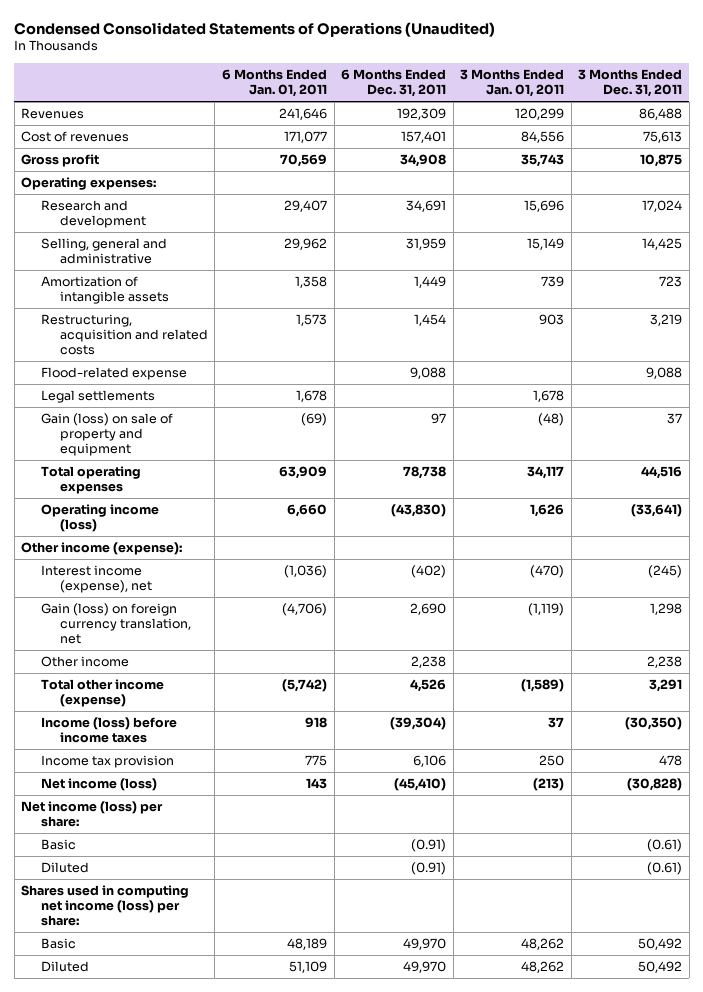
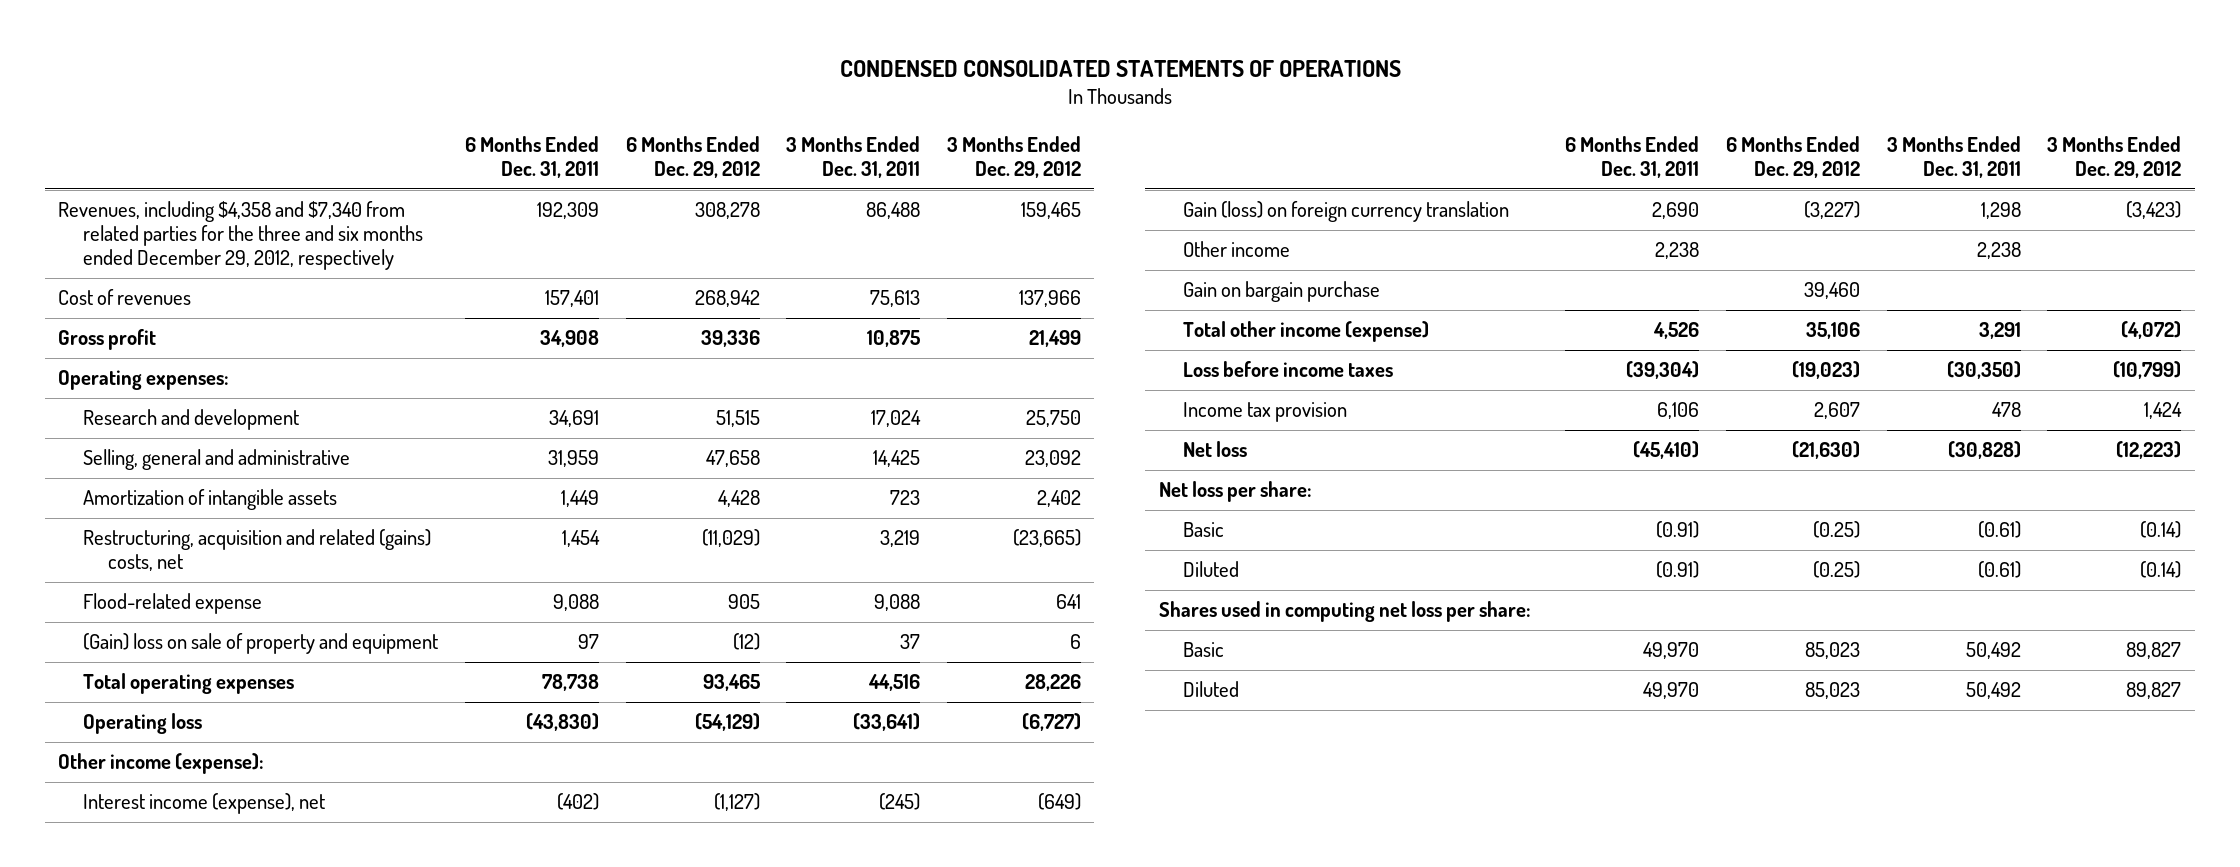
[14,21,496,37] Condensed Consolidated Statements of Operations (Unaudited) -> [839,59,1401,77] CONDENSED CONSOLIDATED STATEMENTS OF OPERATIONS
[222,68,328,97] 6 Months Ended Jan. 01, 2011 -> none
[460,68,565,97] 3 Months Ended Jan. 01, 2011 -> none
none -> [625,136,760,179] 6 Months Ended Dec. 29, 2012
none -> [947,136,1082,179] 3 Months Ended Dec. 29, 2012
[21,108,85,120] Revenues -> [58,201,424,271] Revenues, including $4,358 and $7,340 from related parties for the three and six months ended December 29, 2012, respectively
[40,314,208,356] Restructuring, acquisition and related costs -> [83,529,432,572] Restructuring, acquisition and related (gains) costs, net
[40,390,155,404] Legal settlements -> none
[40,413,173,457] Gain (loss) on sale of property and equipment -> [83,633,439,655] (Gain) loss on sale of property and equipment
[40,504,159,533] Operating income (loss) -> [83,713,203,735] Operating loss
[40,603,191,645] Gain (loss) on foreign currency translation, net -> [1183,201,1510,223] Gain (loss) on foreign currency translation
none -> [1183,281,1381,303] Gain on bargain purchase
[40,717,177,744] Income (loss) before income taxes -> [1183,361,1394,378] Loss before income taxes
[40,778,157,792] Net income (loss) -> [1183,441,1248,458] Net loss
[21,801,164,828] Net income (loss) per share: -> [1158,481,1312,503] Net loss per share:
[21,885,190,927] Shares used in computing net income (loss) per share: -> [1158,601,1531,623] Shares used in computing net loss per share:

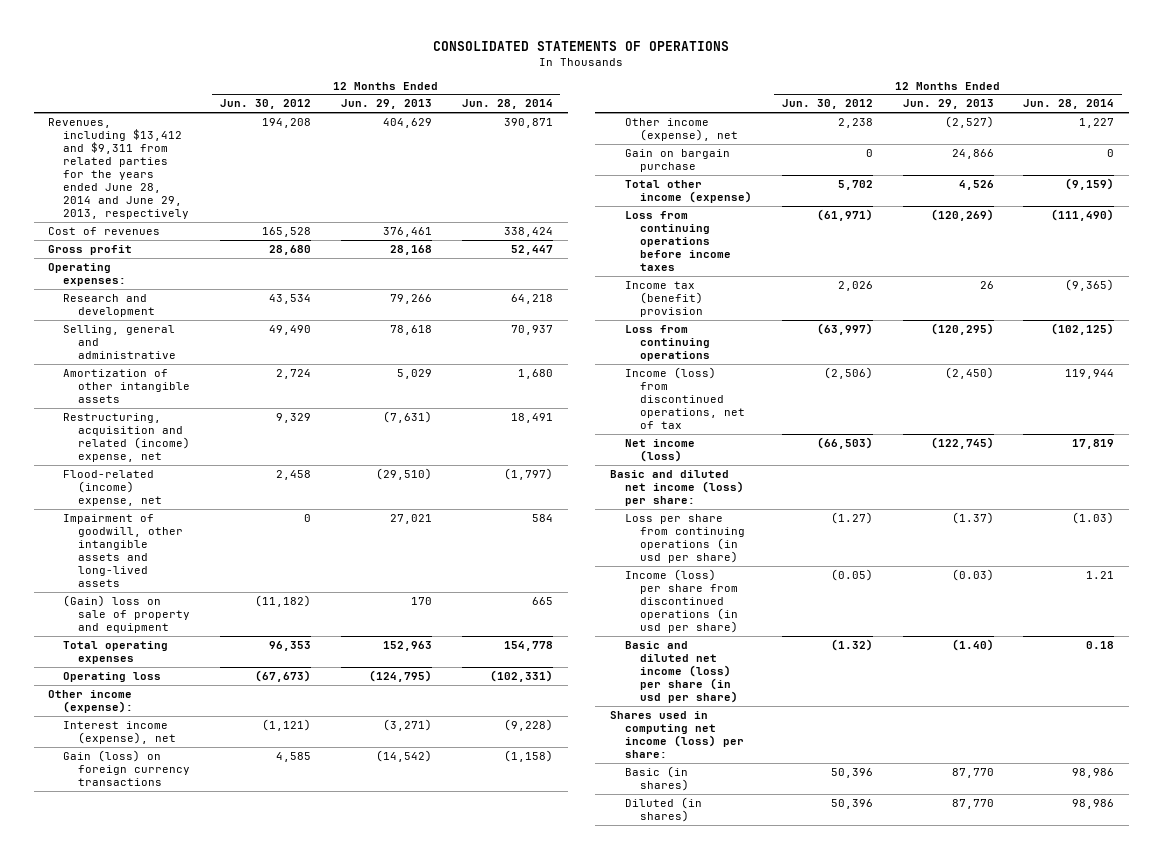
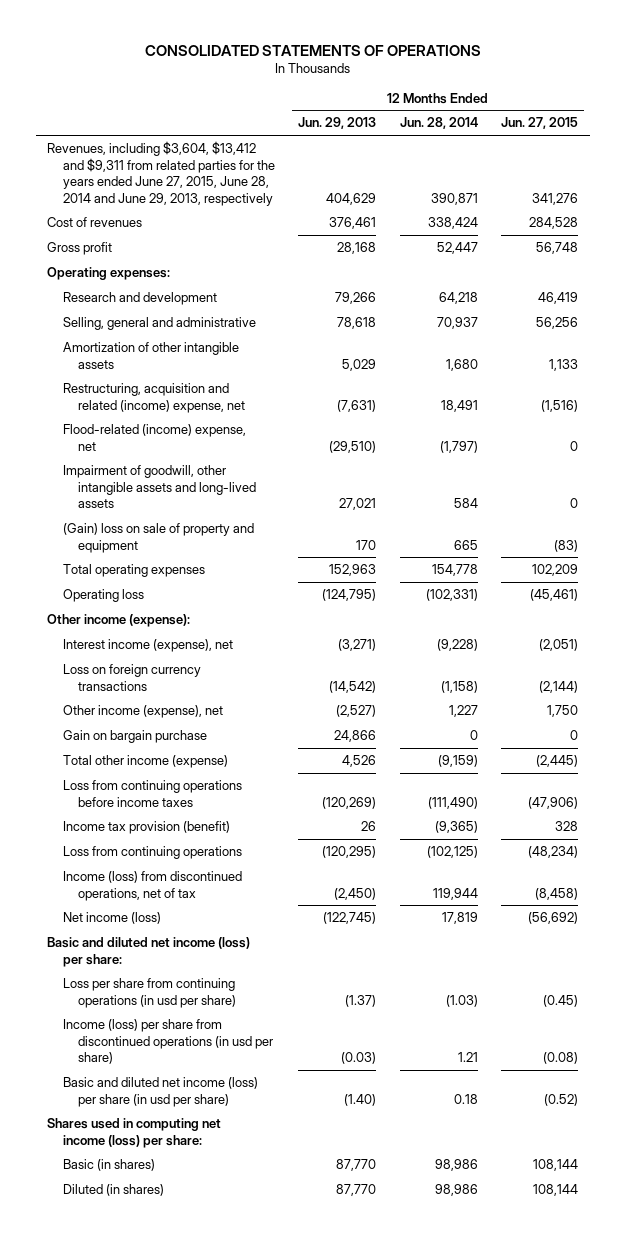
[219,99,311,110] Jun. 30, 2012 -> none
none -> [500,117,578,130] Jun. 27, 2015
[48,117,190,220] Revenues, including $13,412 and $9,311 from related parties for the years ended June 28, 2014 and June 29, 2013, respectively -> [47,141,275,206] Revenues, including $3,604, $13,412 and $9,311 from related parties for the years ended June 27, 2015, June 28, 2014 and June 29, 2013, respectively
[63,749,191,787] Gain (loss) on foreign currency transactions -> [62,664,201,691] Loss on foreign currency transactions
[625,280,703,318] Income tax (benefit) provision -> [62,821,230,835] Income tax provision (benefit)

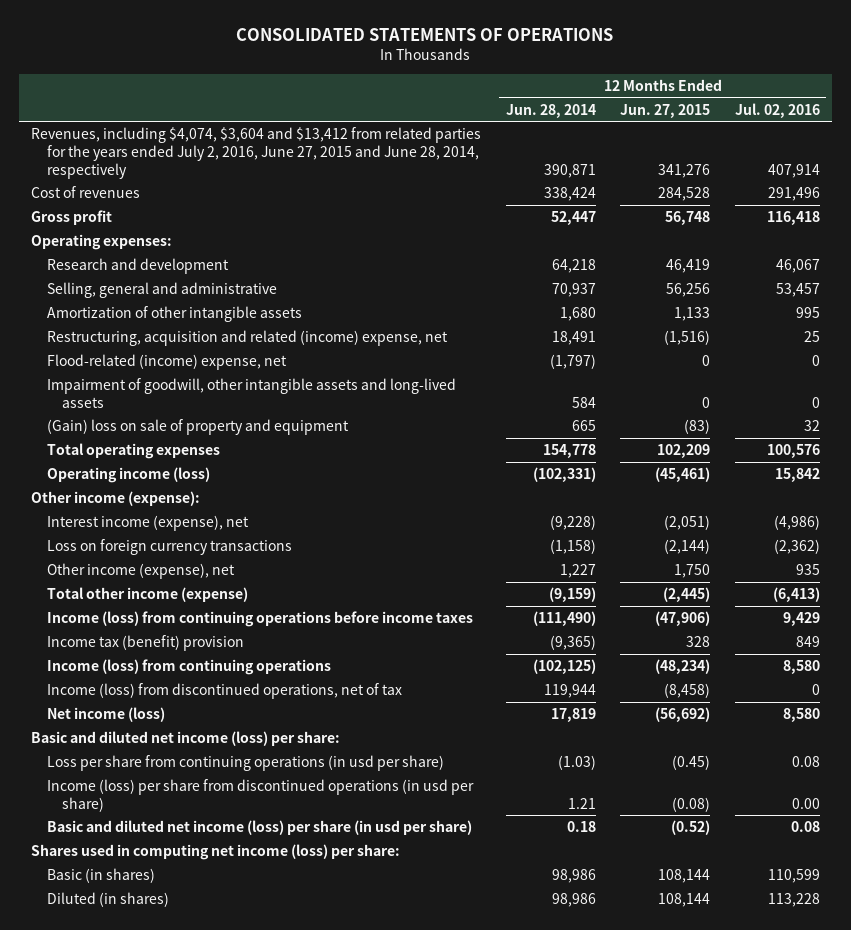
[298,117,377,130] Jun. 29, 2013 -> none
none -> [734,102,820,118] Jul. 02, 2016
[47,141,275,206] Revenues, including $3,604, $13,412 and $9,311 from related parties for the years ended June 27, 2015, June 28, 2014 and June 29, 2013, respectively -> [31,126,482,179] Revenues, including $4,074, $3,604 and $13,412 from related parties for the years ended July 2, 2016, June 27, 2015 and June 28, 2014, respectively
[62,589,144,603] Operating loss -> [46,466,210,483] Operating income (loss)
[62,730,207,744] Gain on bargain purchase -> none
[62,780,242,807] Loss from continuing operations before income taxes -> [46,610,473,627] Income (loss) from continuing operations before income taxes
[62,821,230,835] Income tax provision (benefit) -> [46,634,244,651] Income tax (benefit) provision
[62,846,242,860] Loss from continuing operations -> [46,658,331,675] Income (loss) from continuing operations

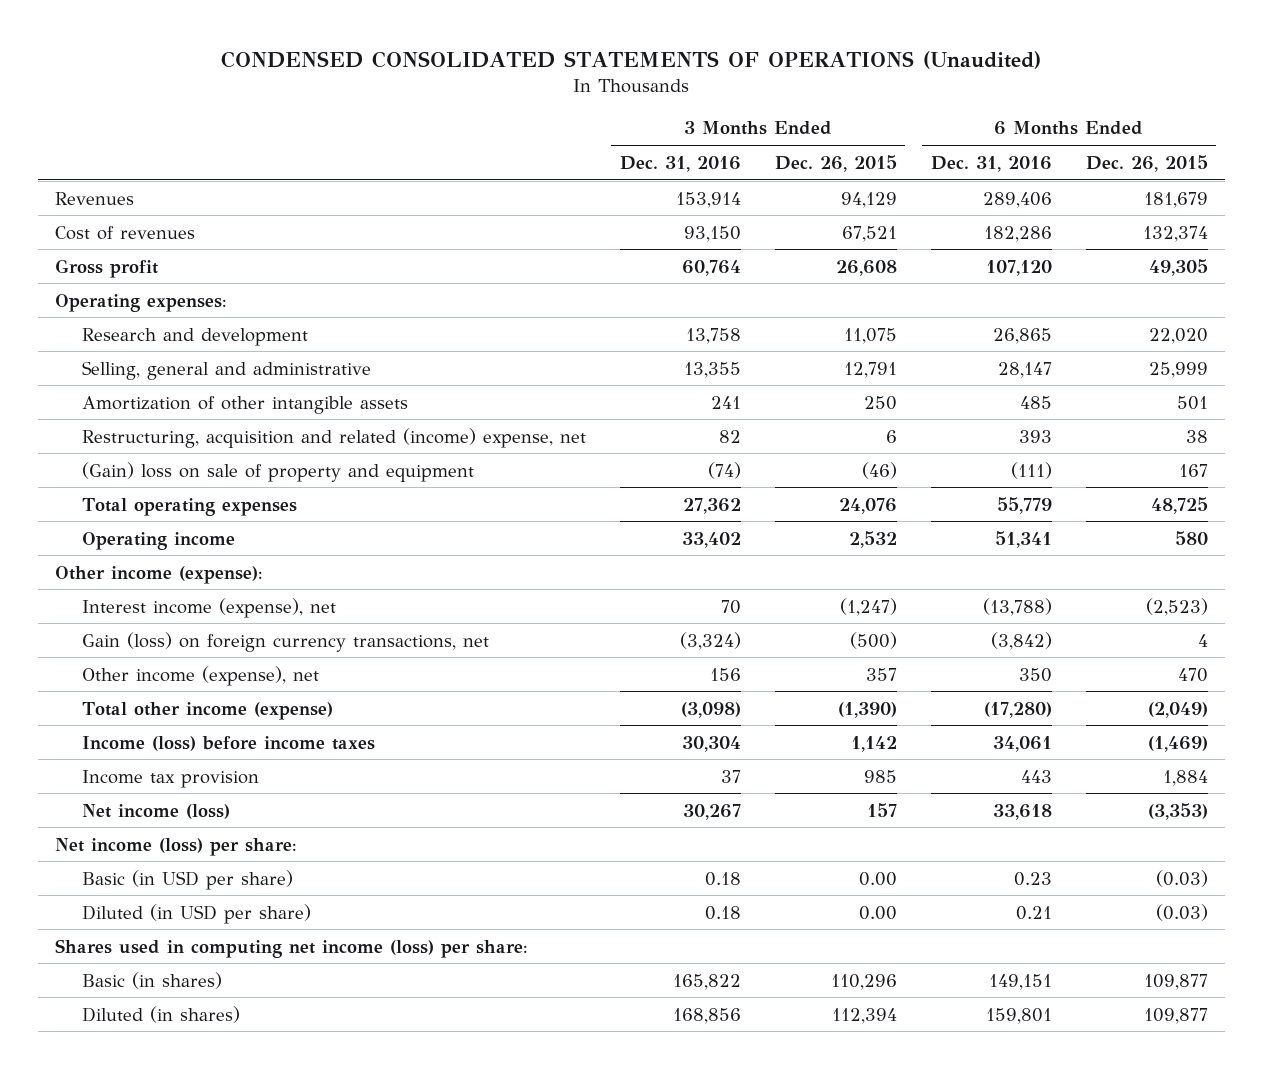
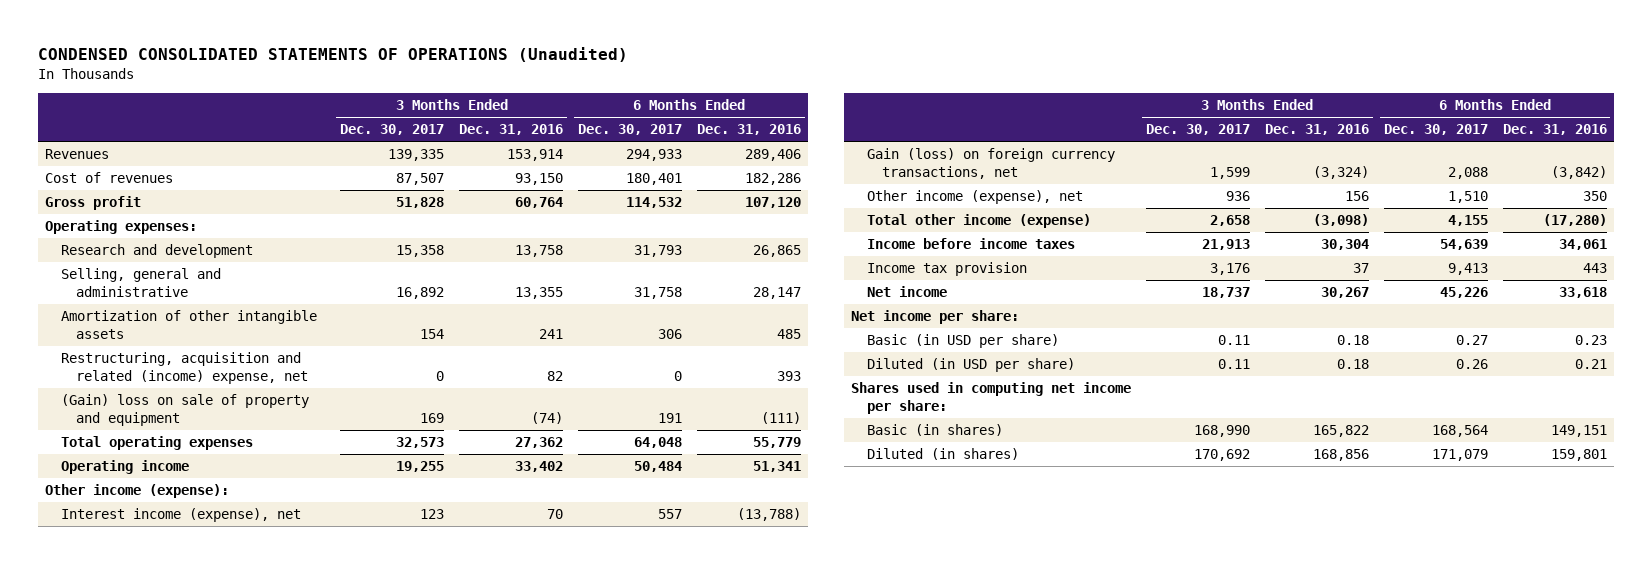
[774,154,897,172] Dec. 26, 2015 -> none
[1085,154,1208,172] Dec. 26, 2015 -> none
none -> [340,124,445,136] Dec. 30, 2017
none -> [578,124,683,136] Dec. 30, 2017
[81,735,375,751] Income (loss) before income taxes -> [866,238,1075,250] Income before income taxes
[81,803,230,819] Net income (loss) -> [866,286,947,298] Net income
[55,837,298,856] Net income (loss) per share: -> [851,310,1020,325] Net income per share:
[55,938,529,958] Shares used in computing net income (loss) per share: -> [851,382,1132,415] Shares used in computing net income per share:

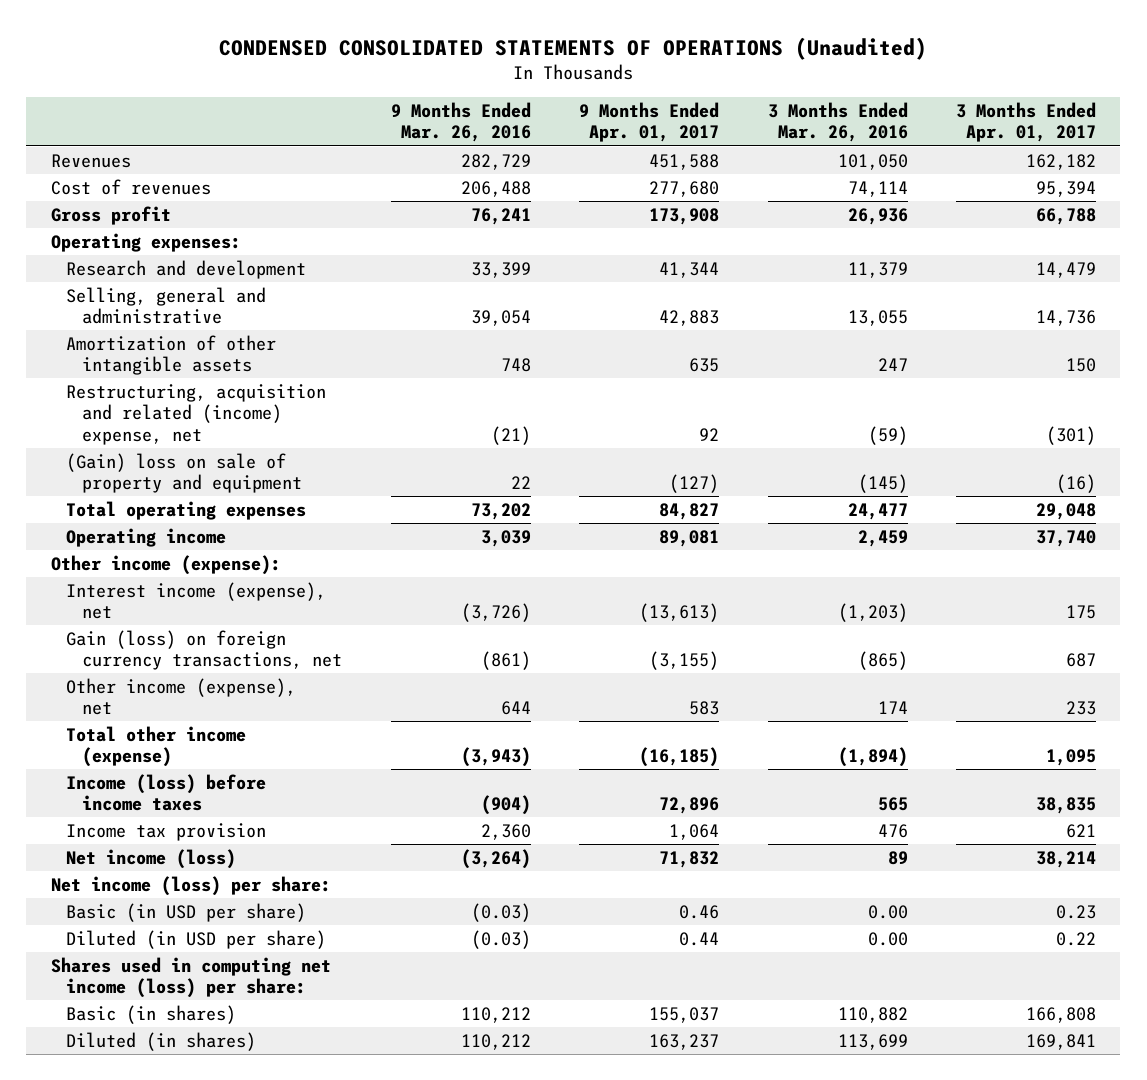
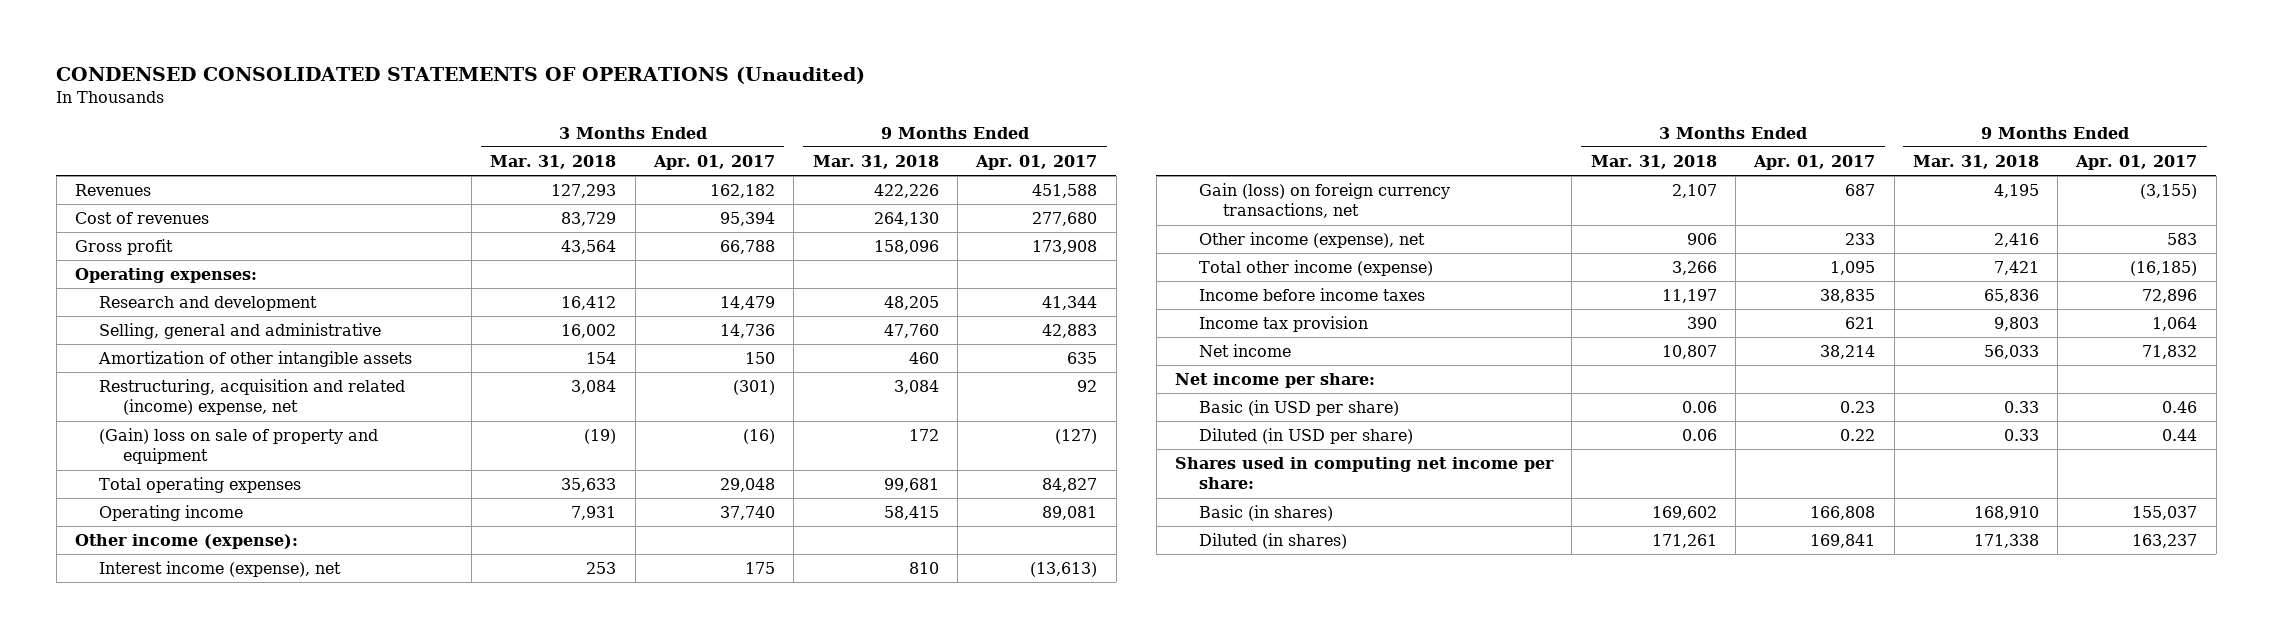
[390,102,531,143] 9 Months Ended Mar. 26, 2016 -> none
[767,102,908,143] 3 Months Ended Mar. 26, 2016 -> none
none -> [490,154,617,169] Mar. 31, 2018
none -> [812,154,939,169] Mar. 31, 2018
[66,773,267,812] Income (loss) before income taxes -> [1198,287,1425,301] Income before income taxes
[66,848,237,869] Net income (loss) -> [1198,343,1291,357] Net income
[50,875,331,896] Net income (loss) per share: -> [1175,372,1376,388] Net income per share:
[50,956,331,999] Shares used in computing net income (loss) per share: -> [1175,456,1555,490] Shares used in computing net income per share:

